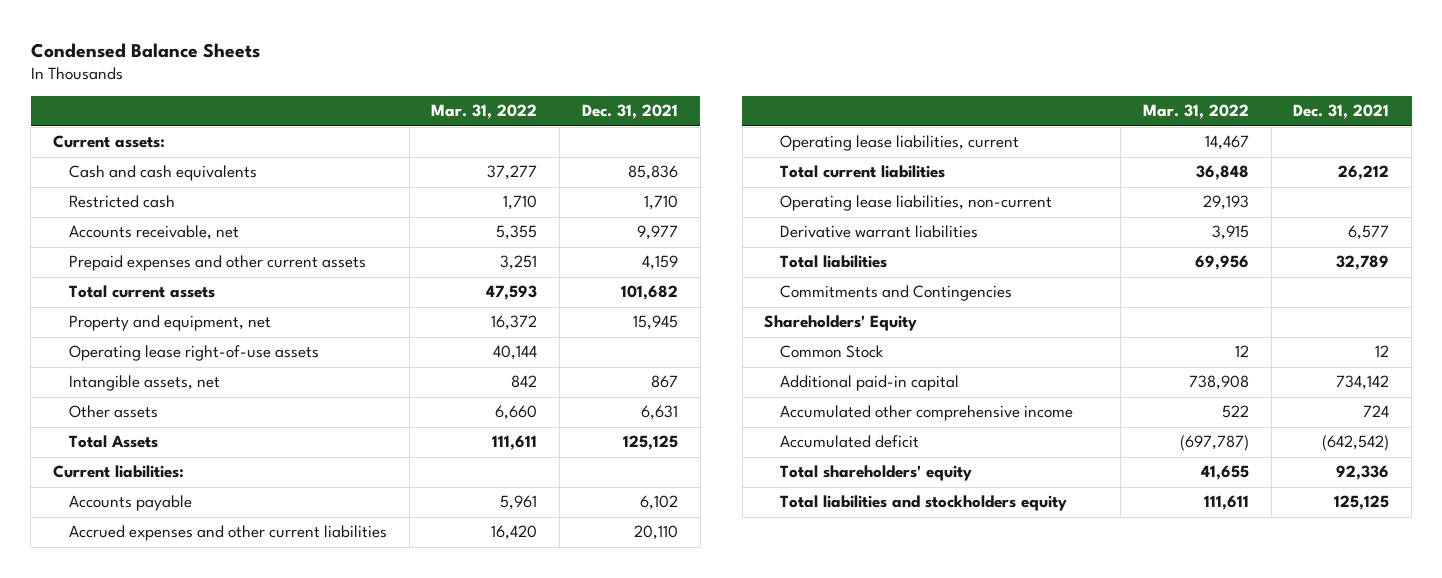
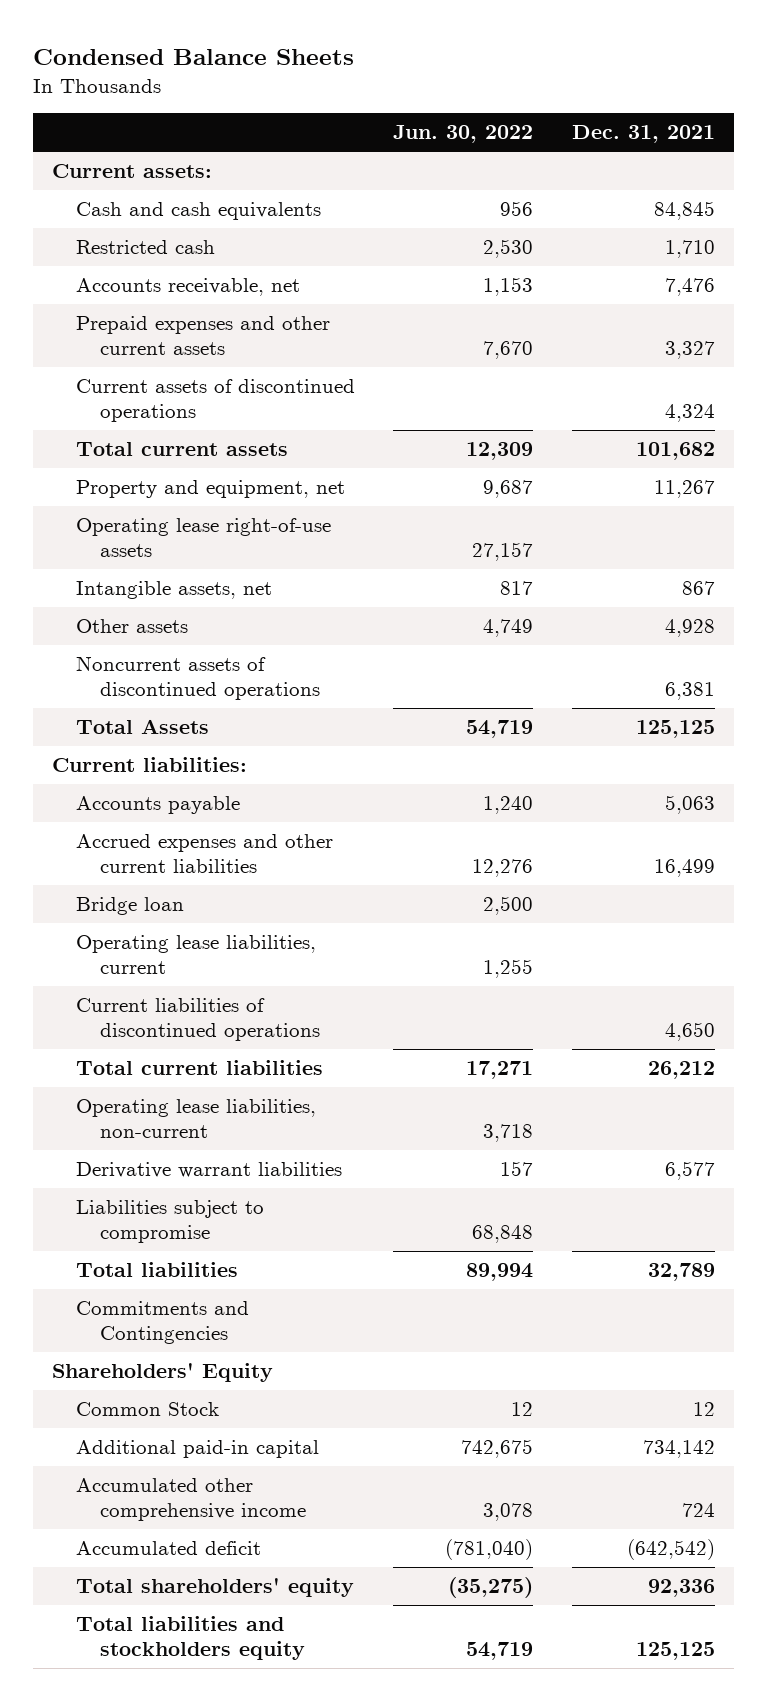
[431,104,538,120] Mar. 31, 2022 -> none
none -> [393,125,534,144] Jun. 30, 2022
[627,165,678,181] 85,836 -> [653,201,715,221] 84,845
[636,225,678,241] 9,977 -> [664,278,715,297] 7,476
[641,255,678,271] 4,159 -> [664,340,715,359] 3,327
none -> [76,379,356,422] Current assets of discontinued operations
[632,315,678,331] 15,945 -> [653,480,715,499] 11,267
[640,405,678,421] 6,631 -> [664,619,715,638] 4,928
none -> [76,656,321,700] Noncurrent assets of discontinued operations
[639,495,678,511] 6,102 -> [664,795,715,815] 5,063
[633,525,678,541] 20,110 -> [653,858,715,877] 16,499
none -> [76,897,185,916] Bridge loan
none -> [76,998,321,1041] Current liabilities of discontinued operations
none -> [76,1200,265,1243] Liabilities subject to compromise

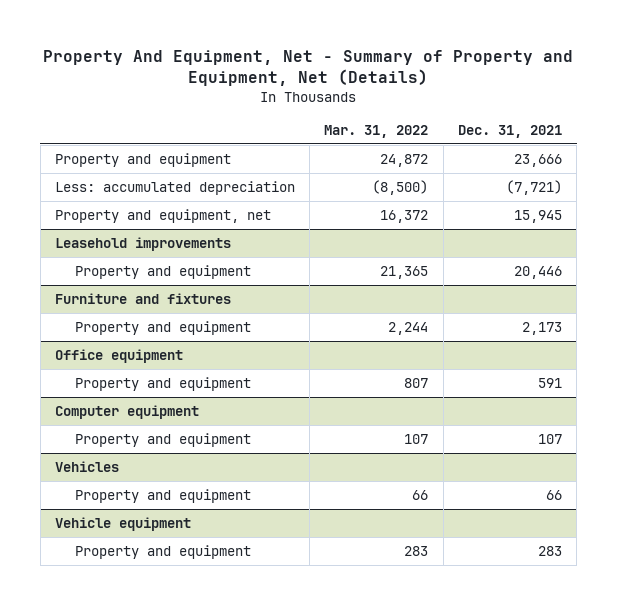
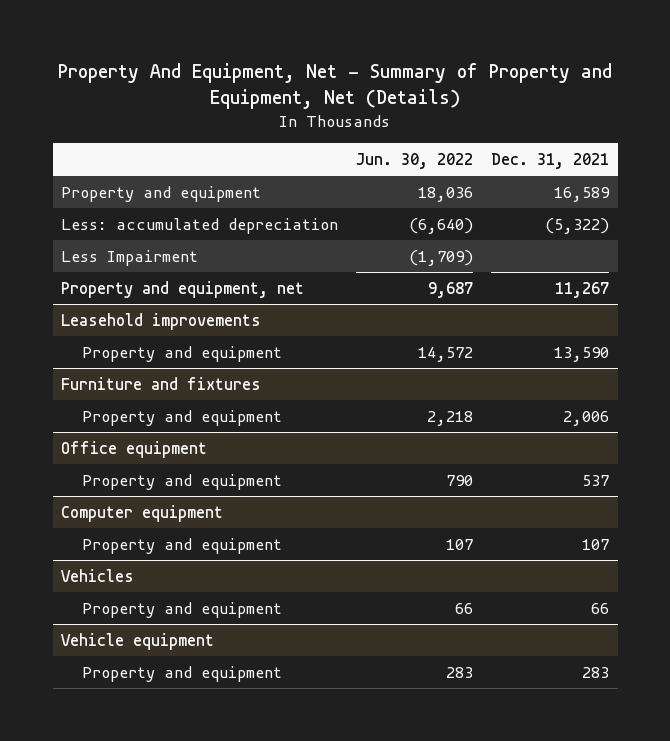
[324,125,429,139] Mar. 31, 2022 -> none
none -> [356,152,474,169] Jun. 30, 2022
[513,153,562,167] 23,666 -> [553,186,610,202] 16,589
[505,179,562,195] (7,721) -> [544,217,609,234] (5,322)
none -> [61,249,199,266] Less Impairment
[513,209,562,223] 15,945 -> [554,281,609,298] 11,267
[513,265,562,279] 20,446 -> [553,346,609,362] 13,590
[521,321,562,335] 2,173 -> [562,410,609,426] 2,006
[537,377,562,388] 591 -> [581,474,609,486] 537

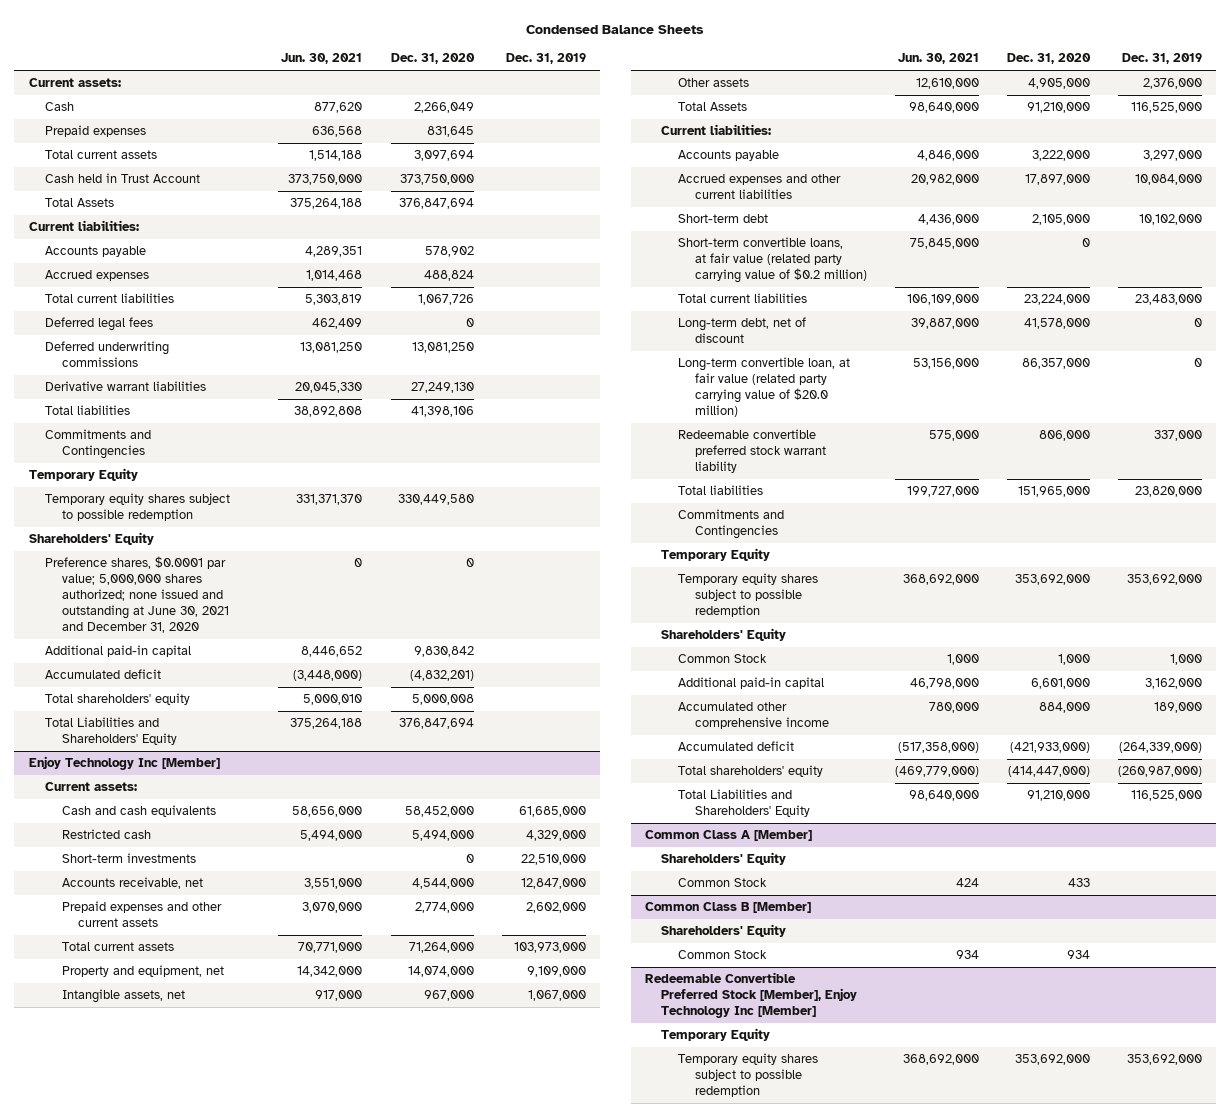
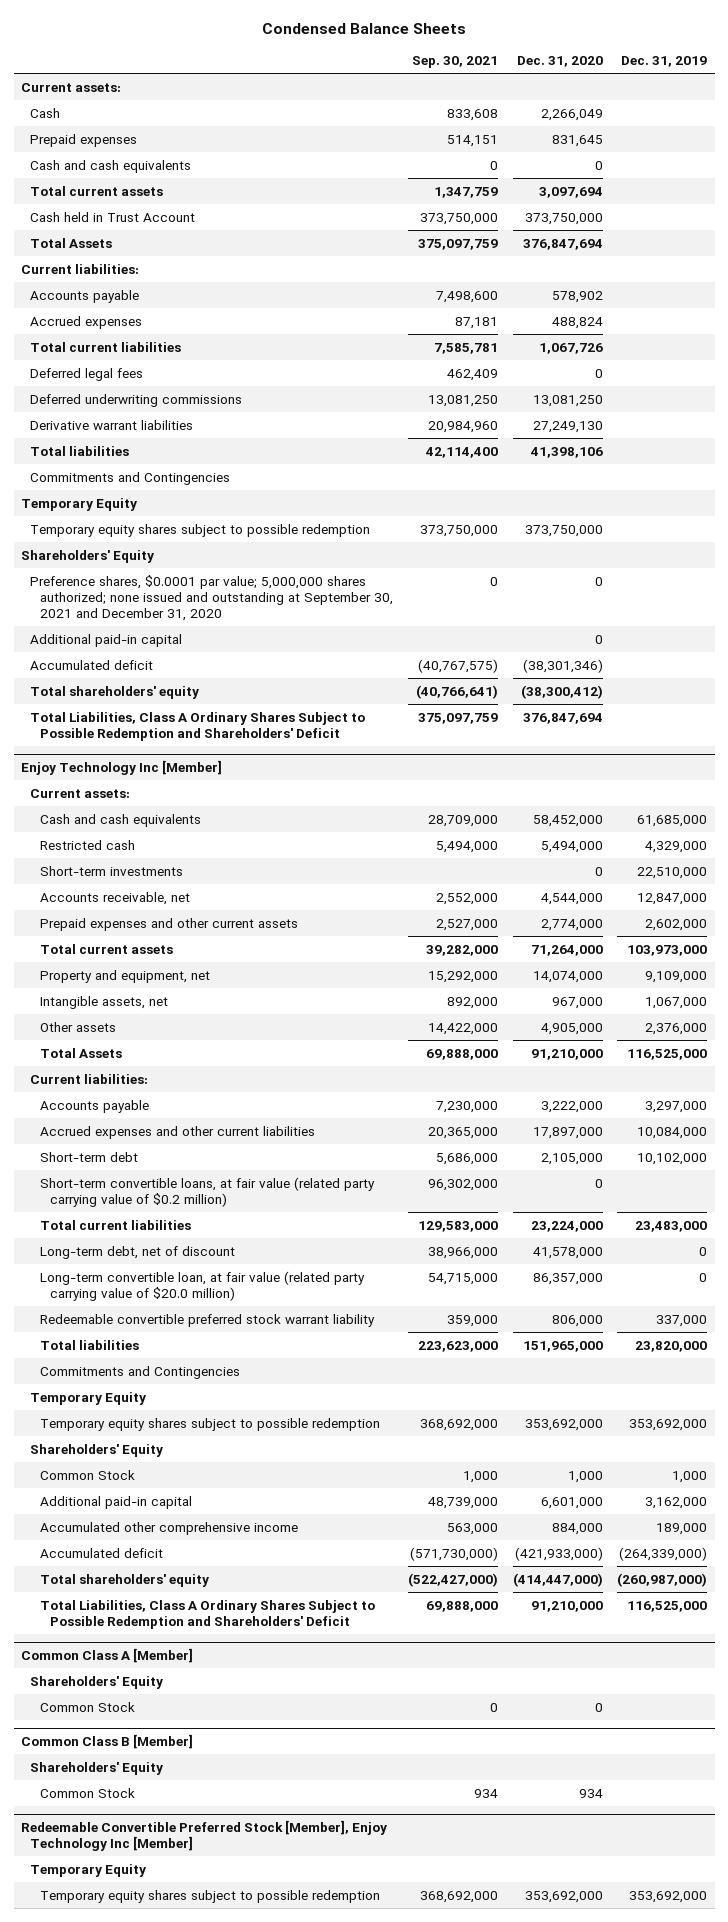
[281,53,363,65] Jun. 30, 2021 -> none
none -> [411,56,498,69] Sep. 30, 2021
none -> [30,159,192,173] Cash and cash equivalents
[397,494,474,506] 330,449,580 -> [524,524,603,537] 373,750,000
[45,556,229,633] Preference shares, $0.0001 par value; 5,000,000 shares authorized; none issued and outstanding at June 30, 2021 and December 31, 2020 -> [30,574,394,621] Preference shares, $0.0001 par value; 5,000,000 shares authorized; none issued and outstanding at September 30, 2021 and December 31, 2020
[413,646,474,658] 9,830,842 -> [594,634,603,644] 0
[409,670,474,682] (4,832,201) -> [522,658,603,673] (38,301,346)
[411,694,474,706] 5,000,008 -> [520,684,603,699] (38,300,412)
[45,717,177,746] Total Liabilities and Shareholders' Equity -> [30,711,366,741] Total Liabilities, Class A Ordinary Shares Subject to Possible Redemption and Shareholders' Deficit
[678,789,810,818] Total Liabilities and Shareholders' Equity -> [40,1599,376,1629] Total Liabilities, Class A Ordinary Shares Subject to Possible Redemption and Shareholders' Deficit
[1068,878,1091,888] 433 -> [594,1702,603,1712] 0

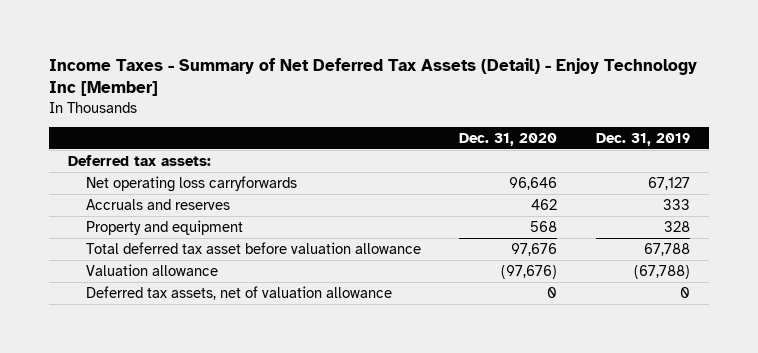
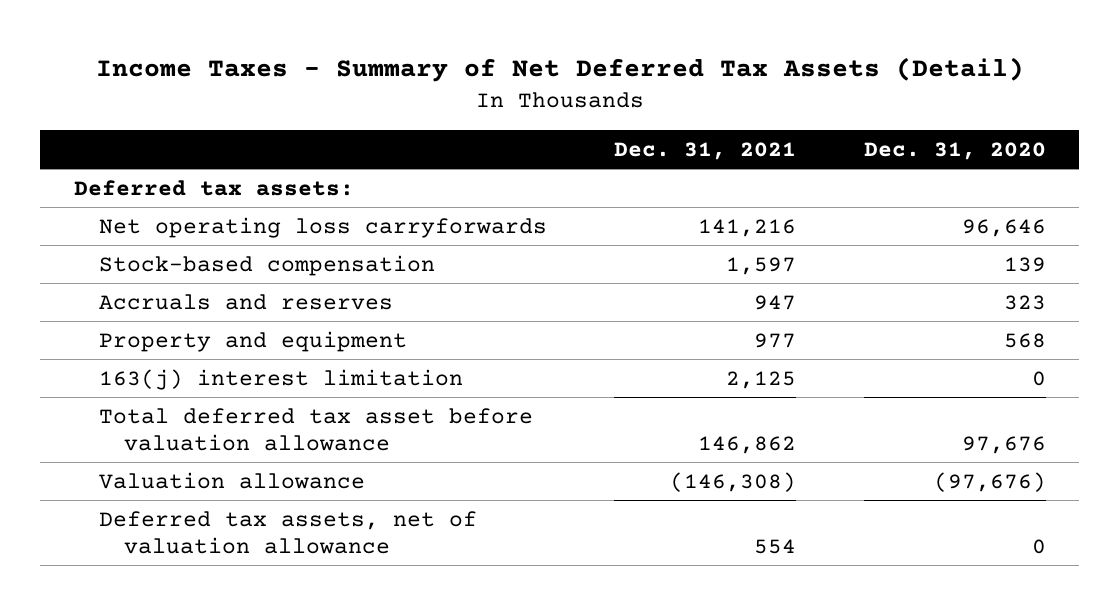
[48,58,697,97] Income Taxes - Summary of Net Deferred Tax Assets (Detail) - Enjoy Technology Inc [Member] -> [95,56,1024,82] Income Taxes - Summary of Net Deferred Tax Assets (Detail)
[595,132,690,146] Dec. 31, 2019 -> none
none -> [614,142,797,161] Dec. 31, 2021
none -> [98,254,435,276] Stock-based compensation
[531,198,558,210] 462 -> [1003,294,1046,310] 323
none -> [98,368,463,390] 163(j) interest limitation

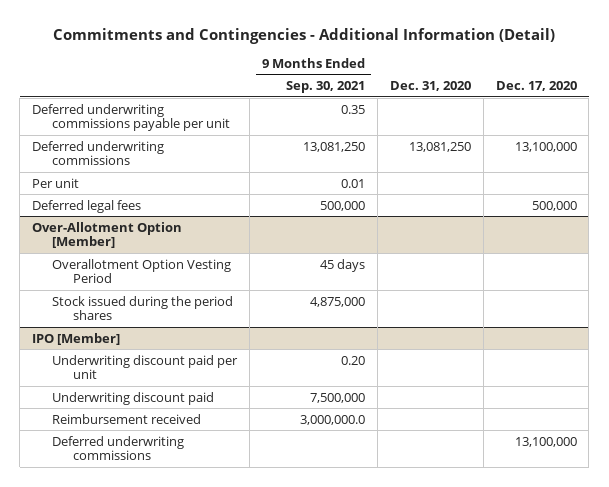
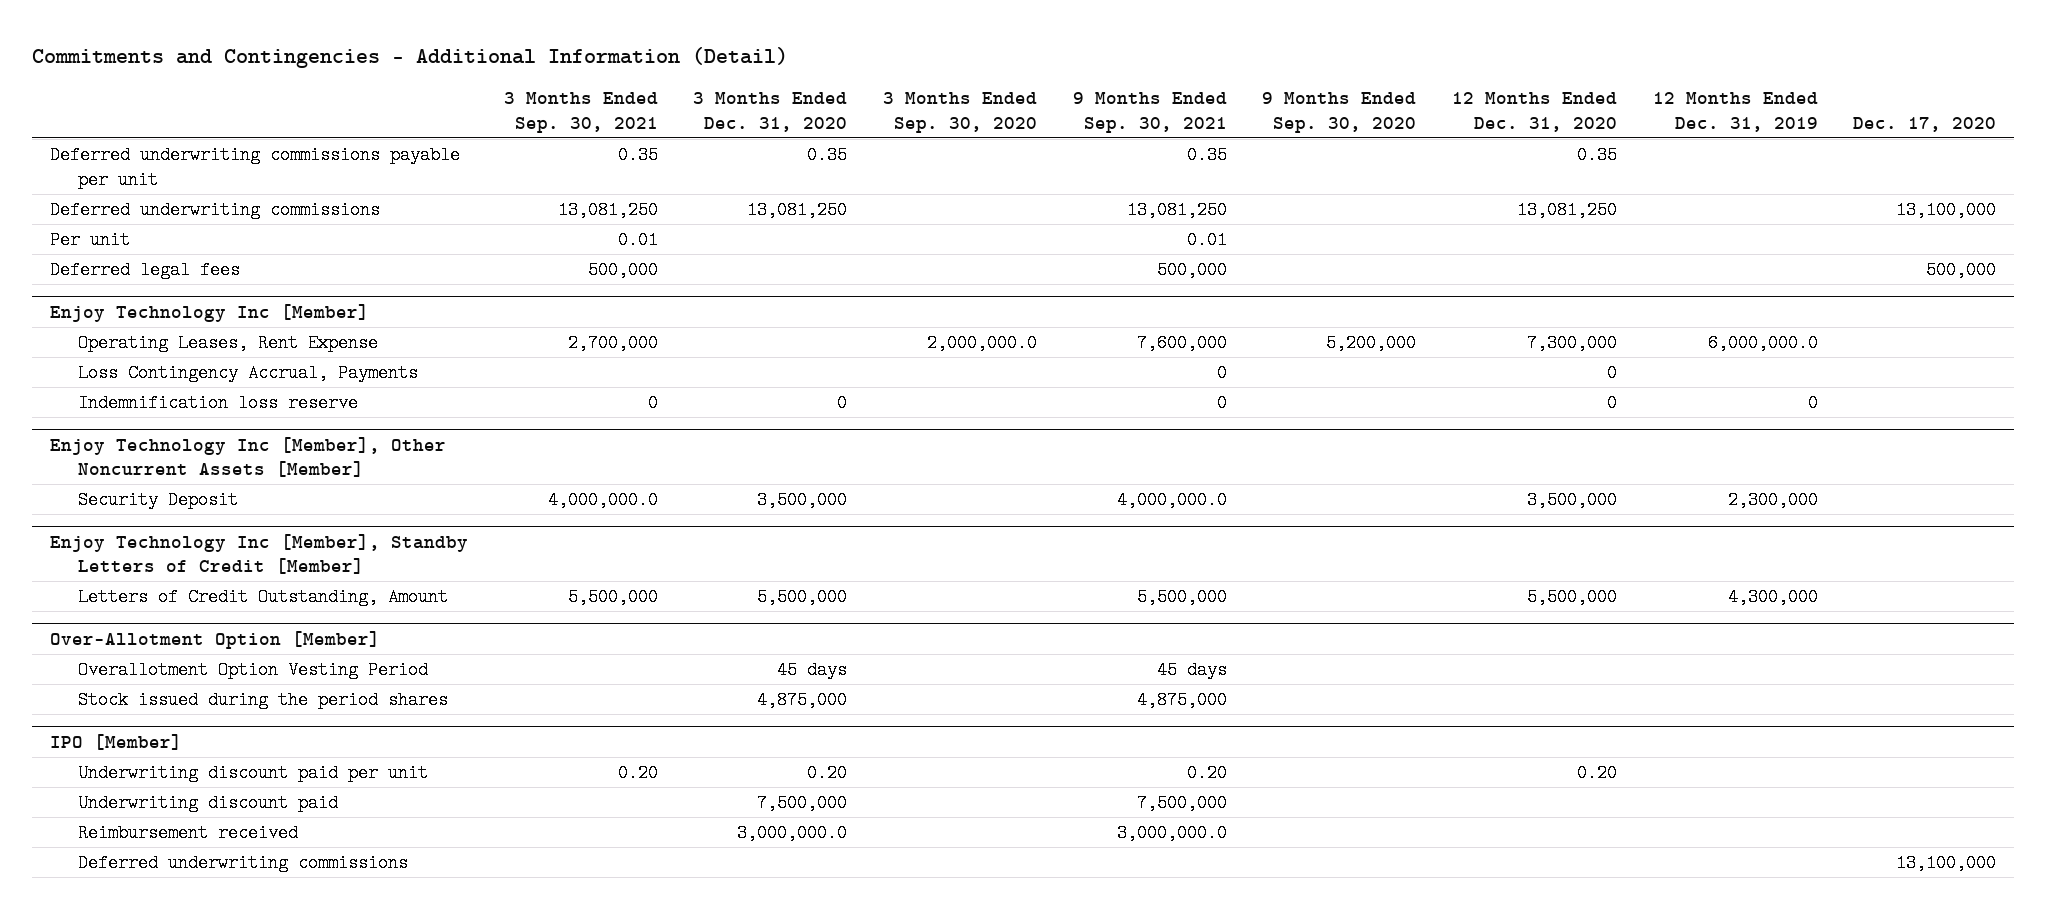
[389,81,471,92] Dec. 31, 2020 -> none
none -> [503,92,658,133] 3 Months Ended Sep. 30, 2021
none -> [693,92,848,132] 3 Months Ended Dec. 31, 2020
none -> [882,92,1037,133] 3 Months Ended Sep. 30, 2020
none -> [1262,92,1417,133] 9 Months Ended Sep. 30, 2020
none -> [1451,92,1617,132] 12 Months Ended Dec. 31, 2020
none -> [1652,92,1818,132] 12 Months Ended Dec. 31, 2019
none -> [49,303,369,322] Enjoy Technology Inc [Member]
none -> [78,334,379,353] Operating Leases, Rent Expense
none -> [78,364,419,383] Loss Contingency Accrual, Payments
none -> [78,394,359,413] Indemnification loss reserve
none -> [49,436,446,478] Enjoy Technology Inc [Member], Other Noncurrent Assets [Member]
none -> [78,491,239,510] Security Deposit
none -> [49,533,468,575] Enjoy Technology Inc [Member], Standby Letters of Credit [Member]
none -> [78,588,449,607] Letters of Credit Outstanding, Amount

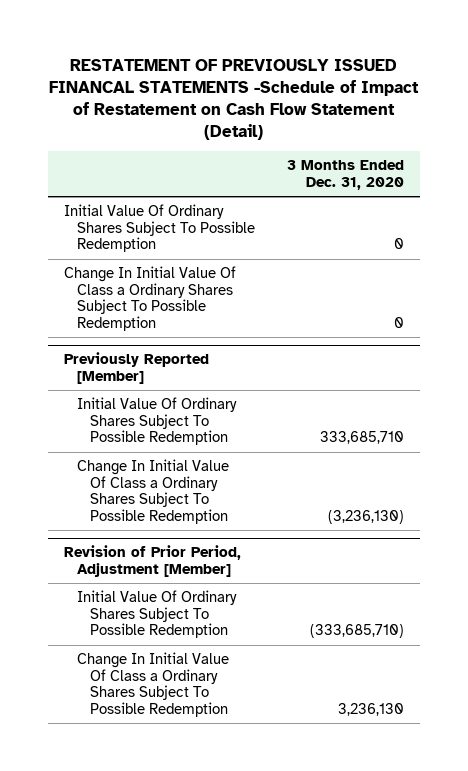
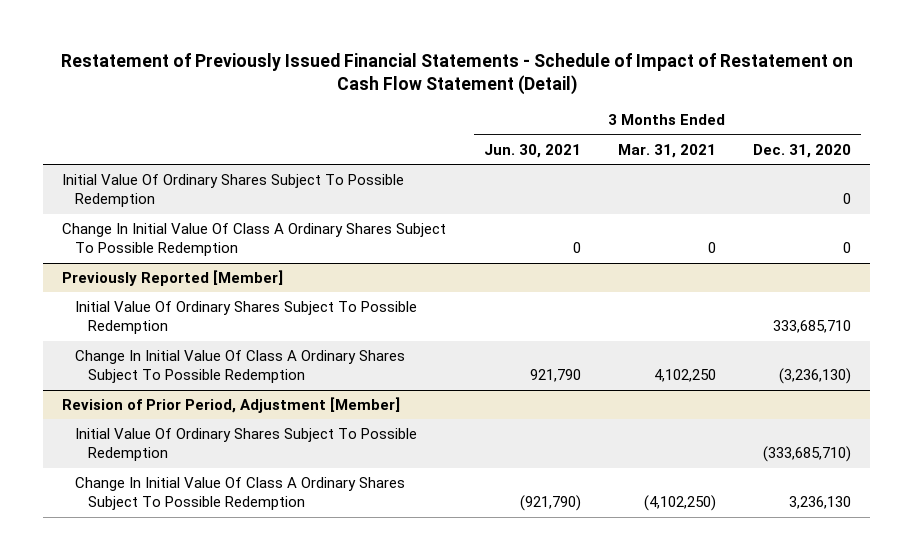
[49,58,420,141] RESTATEMENT OF PREVIOUSLY ISSUED FINANCAL STATEMENTS -Schedule of Impact of Restatement on Cash Flow Statement (Detail) -> [60,52,853,96] Restatement of Previously Issued Financial Statements - Schedule of Impact of Restatement on Cash Flow Statement (Detail)
none -> [483,143,581,158] Jun. 30, 2021
none -> [617,143,716,158] Mar. 31, 2021
[64,265,237,332] Change In Initial Value Of Class a Ordinary Shares Subject To Possible Redemption -> [62,223,447,257] Change In Initial Value Of Class A Ordinary Shares Subject To Possible Redemption
[77,458,230,525] Change In Initial Value Of Class a Ordinary Shares Subject To Possible Redemption -> [74,350,405,384] Change In Initial Value Of Class A Ordinary Shares Subject To Possible Redemption
[77,651,230,718] Change In Initial Value Of Class a Ordinary Shares Subject To Possible Redemption -> [74,477,405,511] Change In Initial Value Of Class A Ordinary Shares Subject To Possible Redemption

